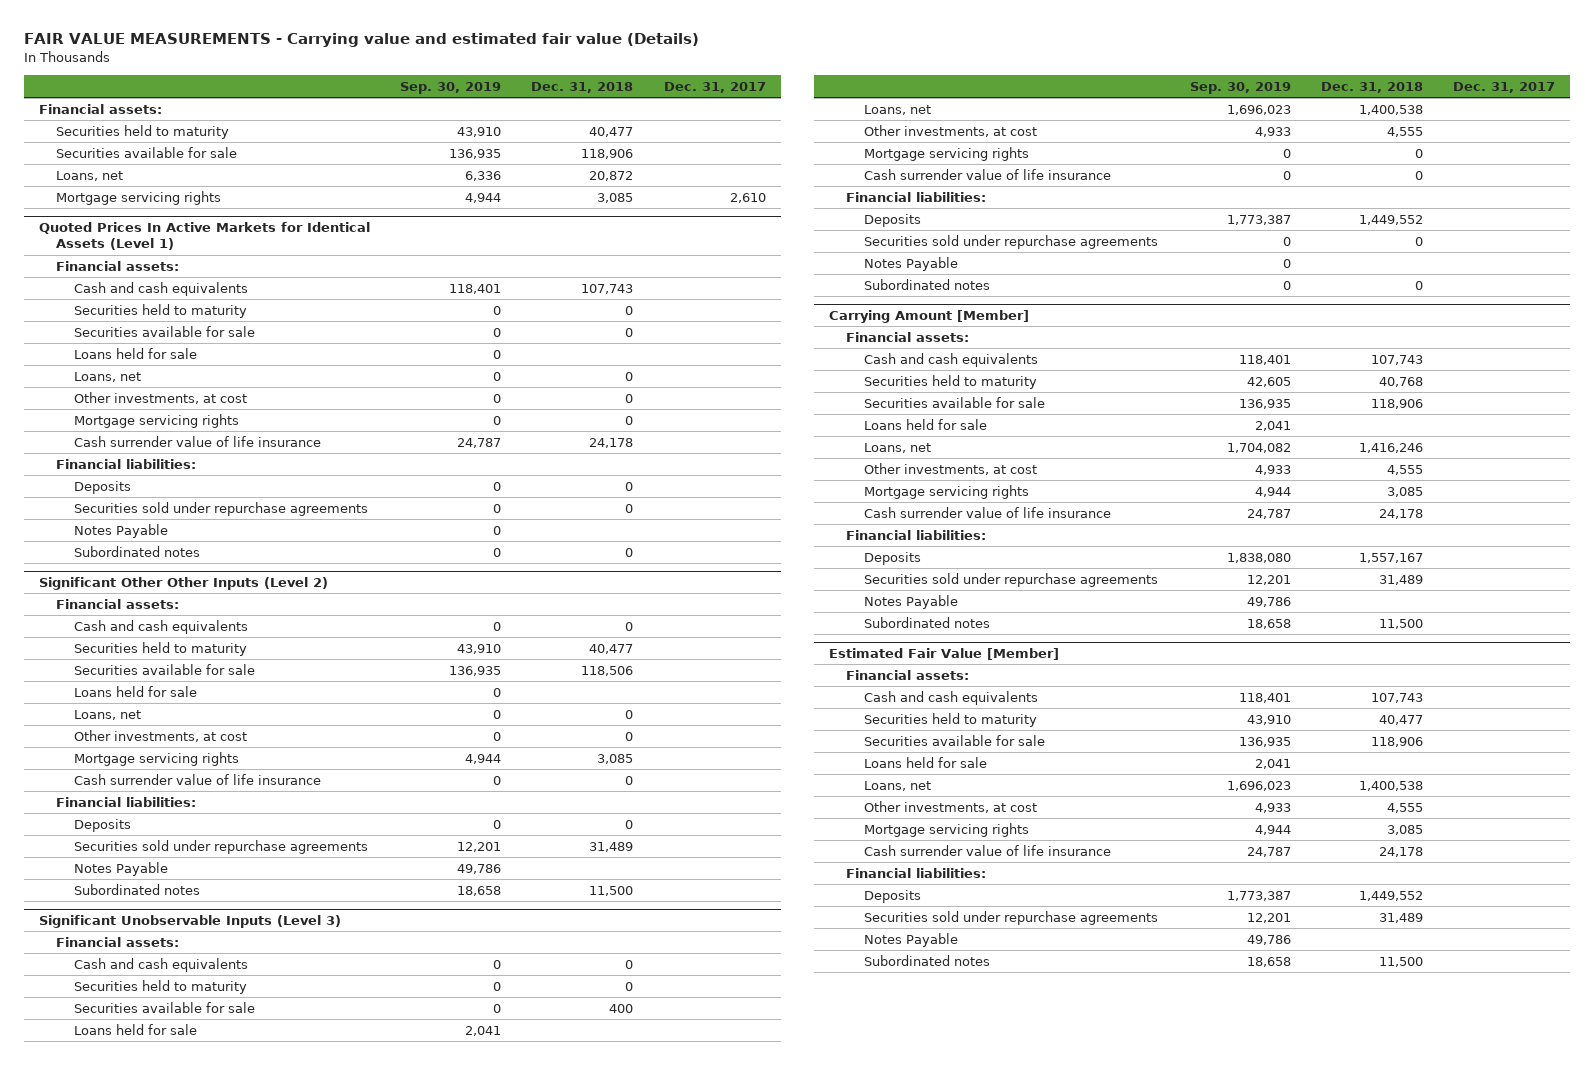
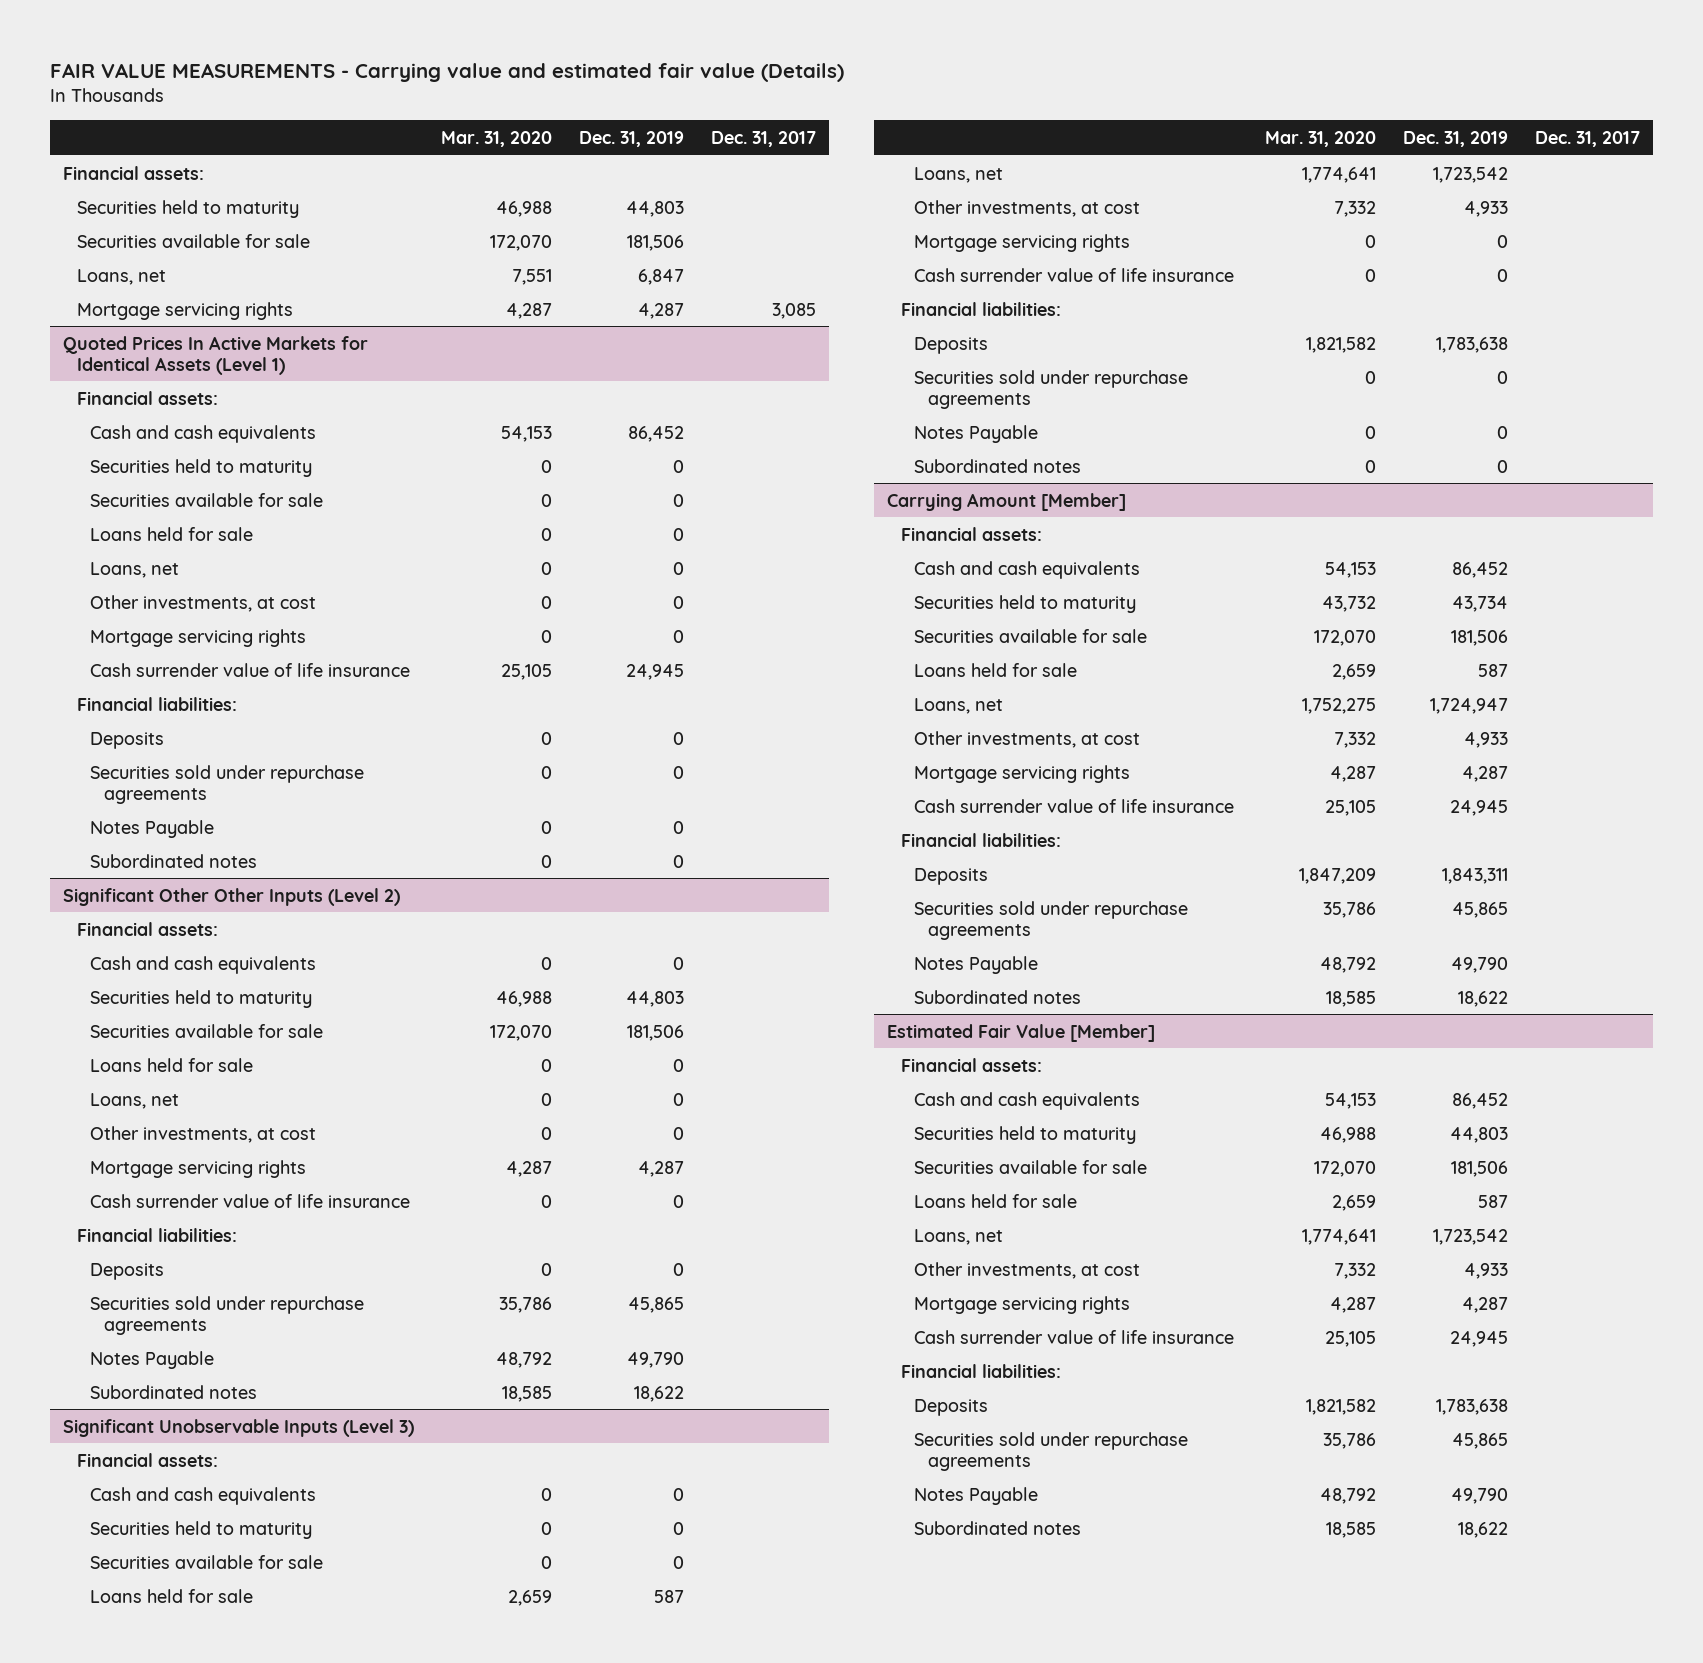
[400,81,502,94] Sep. 30, 2019 -> none
[531,81,634,93] Dec. 31, 2018 -> none
none -> [441,130,553,147] Mar. 31, 2020
none -> [579,130,685,147] Dec. 31, 2019
[729,192,766,203] 2,610 -> [771,302,816,319] 3,085

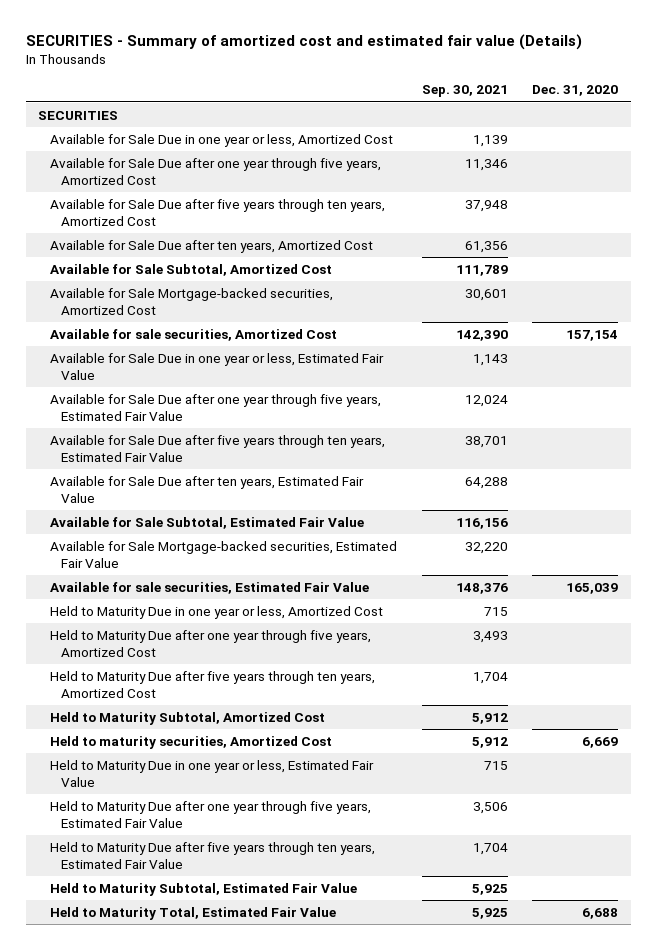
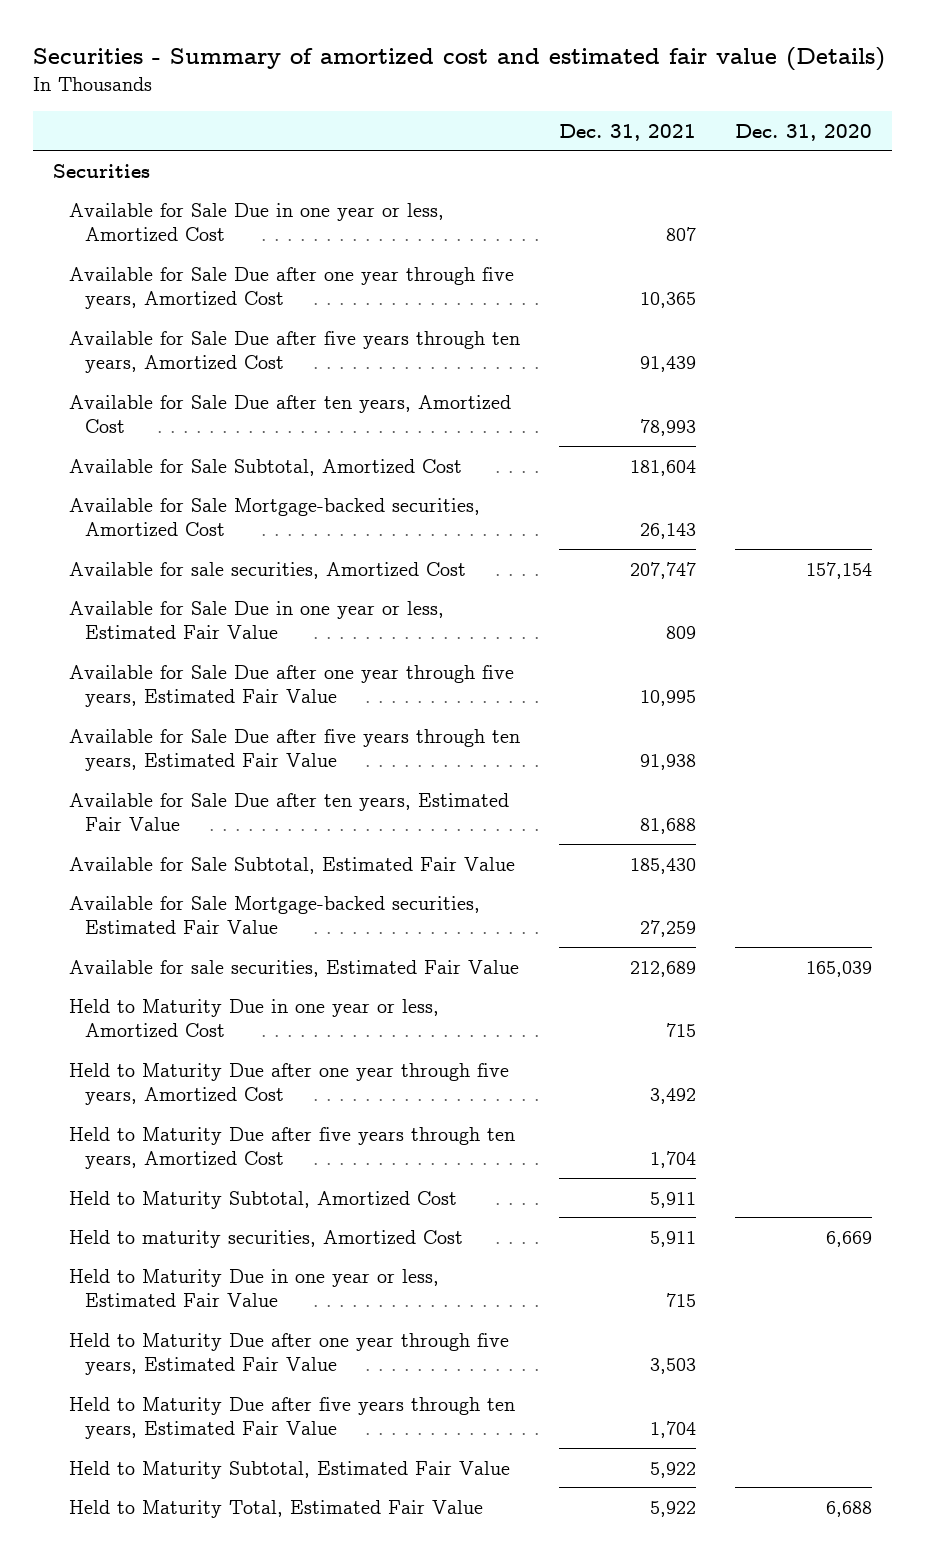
[25,34,582,51] SECURITIES - Summary of amortized cost and estimated fair value (Details) -> [33,47,886,72] Securities - Summary of amortized cost and estimated fair value (Details)
[421,85,508,98] Sep. 30, 2021 -> none
none -> [559,123,697,141] Dec. 31, 2021
[37,110,118,120] SECURITIES -> [52,163,150,178] Securities

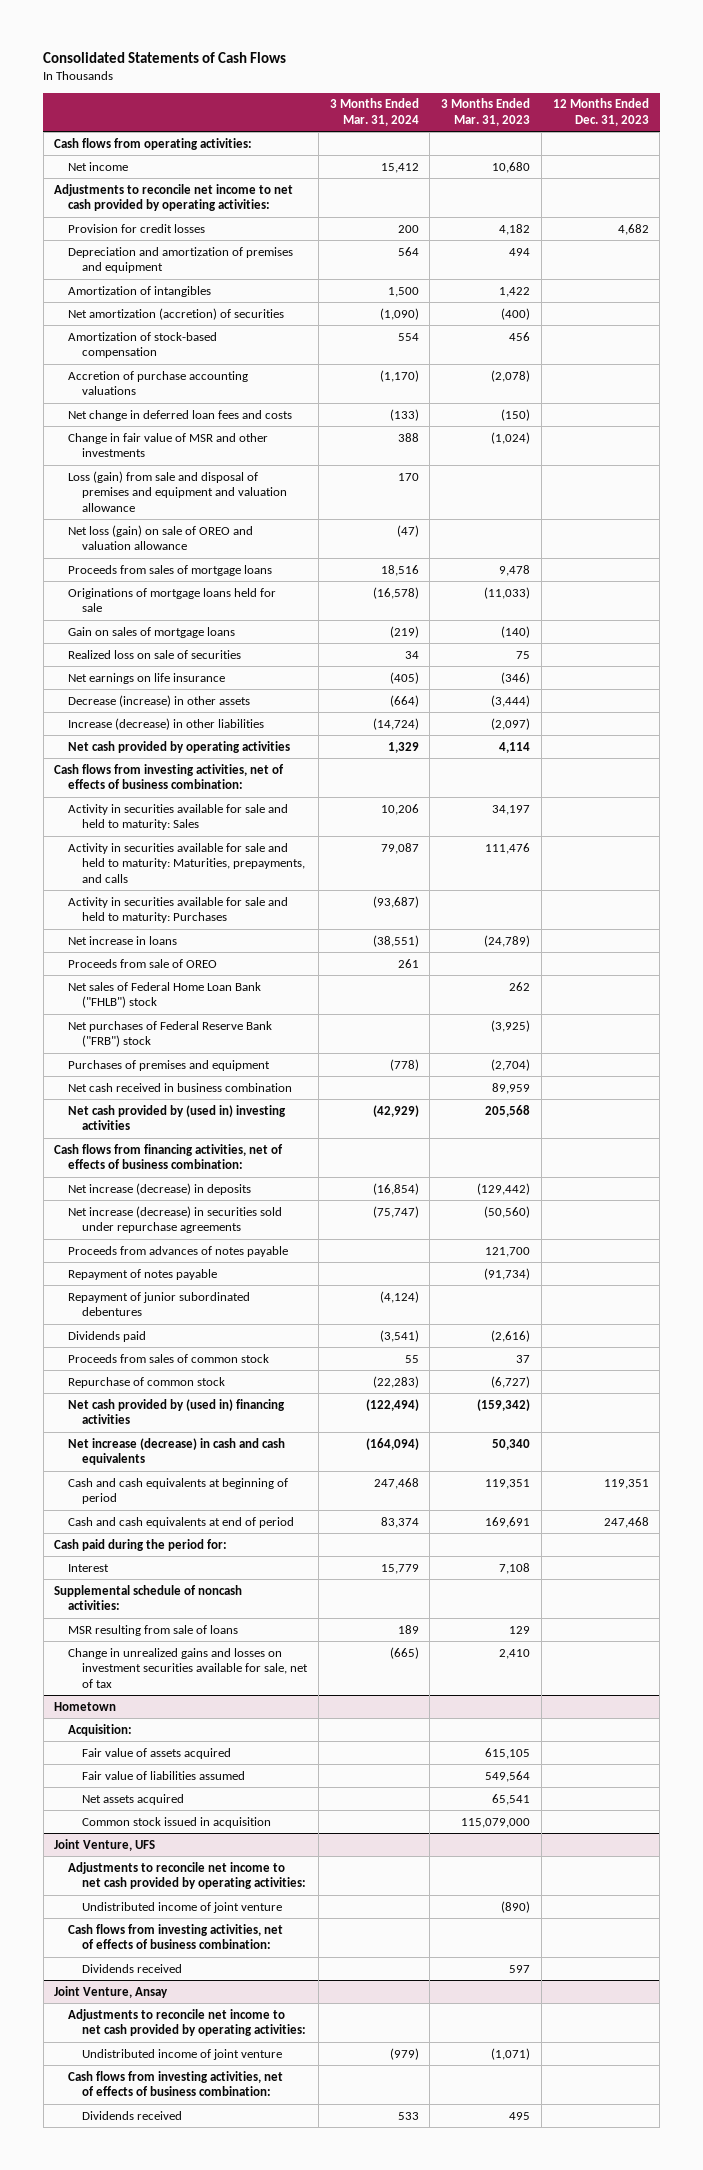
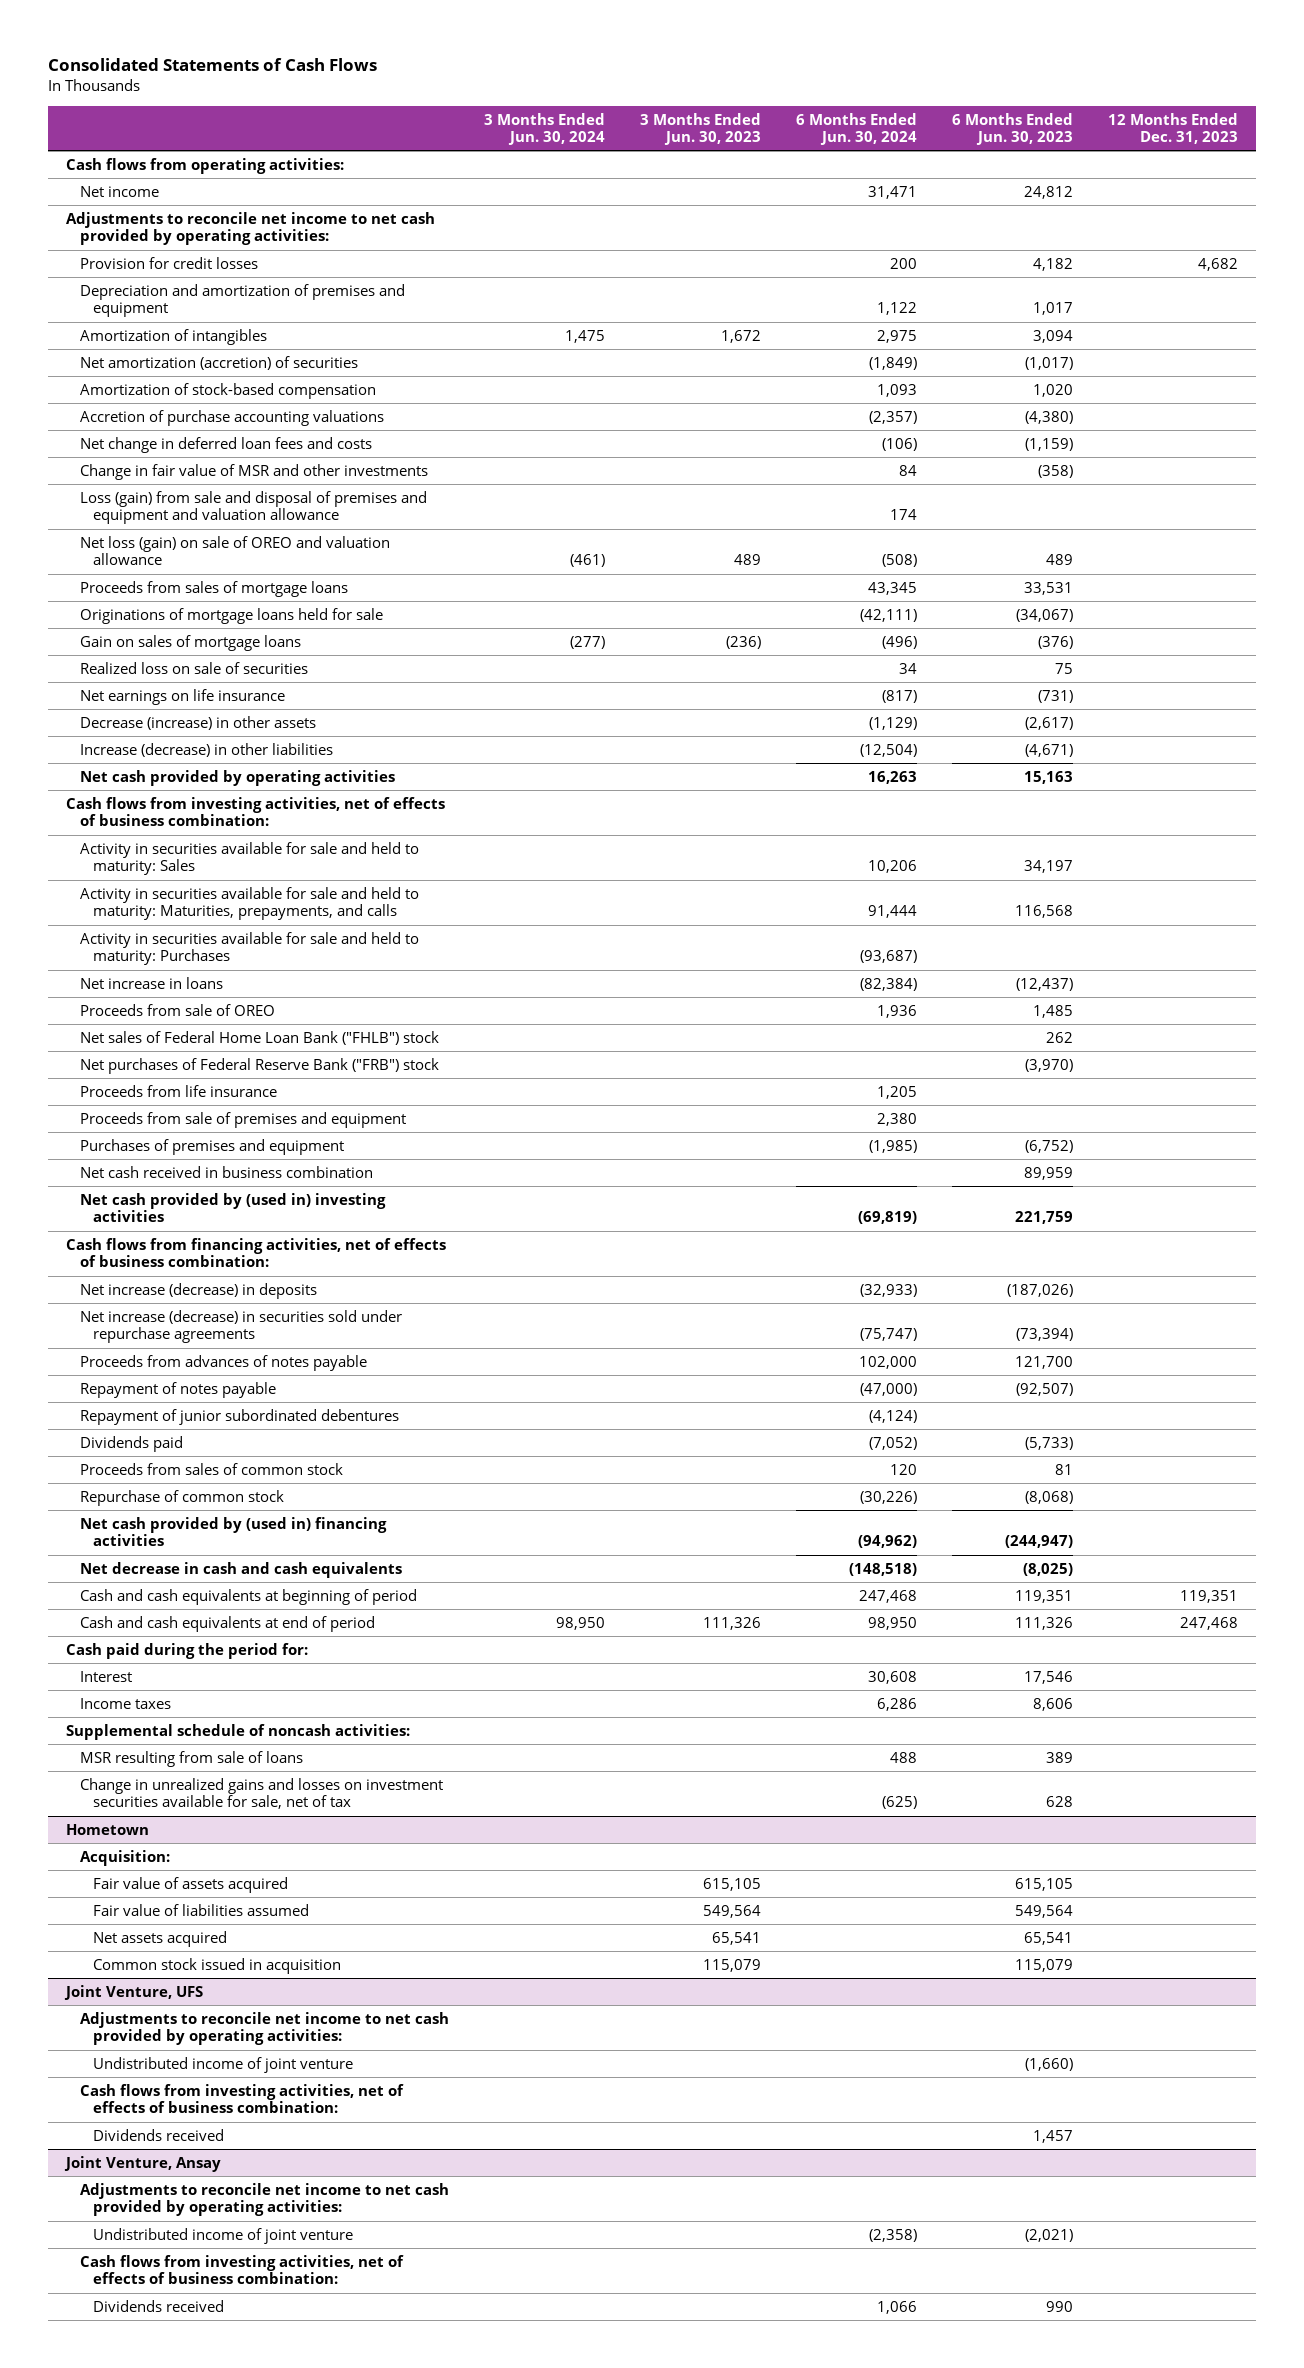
[329,98,419,126] 3 Months Ended Mar. 31, 2024 -> none
[441,98,531,126] 3 Months Ended Mar. 31, 2023 -> none
none -> [483,112,605,145] 3 Months Ended Jun. 30, 2024
none -> [639,112,761,145] 3 Months Ended Jun. 30, 2023
none -> [796,112,918,145] 6 Months Ended Jun. 30, 2024
none -> [952,112,1074,145] 6 Months Ended Jun. 30, 2023
none -> [79,1084,277,1097] Proceeds from life insurance
none -> [79,1111,406,1128] Proceeds from sale of premises and equipment
[68,1437,286,1466] Net increase (decrease) in cash and cash equivalents -> [79,1561,402,1578] Net decrease in cash and cash equivalents
none -> [79,1697,171,1709] Income taxes

